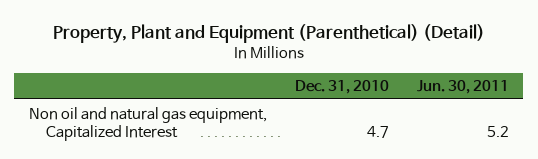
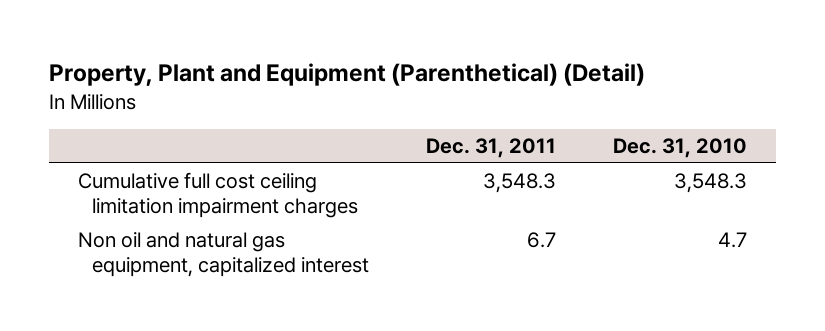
[417,80,510,95] Jun. 30, 2011 -> none
none -> [426,138,557,159] Dec. 31, 2011
none -> [77,172,359,219] Cumulative full cost ceiling limitation impairment charges
[28,106,267,141] Non oil and natural gas equipment, Capitalized Interest -> [77,232,370,278] Non oil and natural gas equipment, capitalized interest

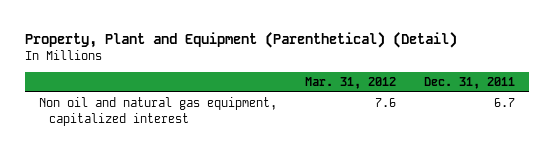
[613,138,748,159] Dec. 31, 2010 -> none
none -> [304,77,396,90] Mar. 31, 2012
[77,172,359,219] Cumulative full cost ceiling limitation impairment charges -> none

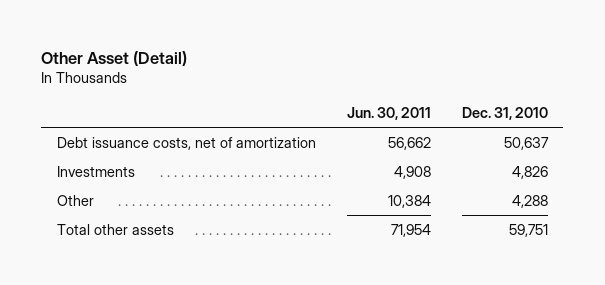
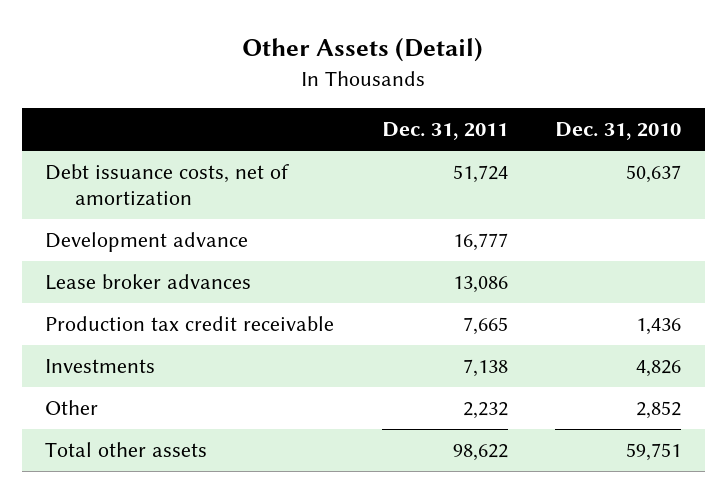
[41,50,188,66] Other Asset (Detail) -> [242,36,484,62] Other Assets (Detail)
[346,106,431,120] Jun. 30, 2011 -> none
none -> [381,121,508,140] Dec. 31, 2011
none -> [45,232,249,253] Development advance
none -> [45,274,252,291] Lease broker advances
none -> [45,316,335,332] Production tax credit receivable
[511,194,548,208] 4,288 -> [636,401,682,420] 2,852

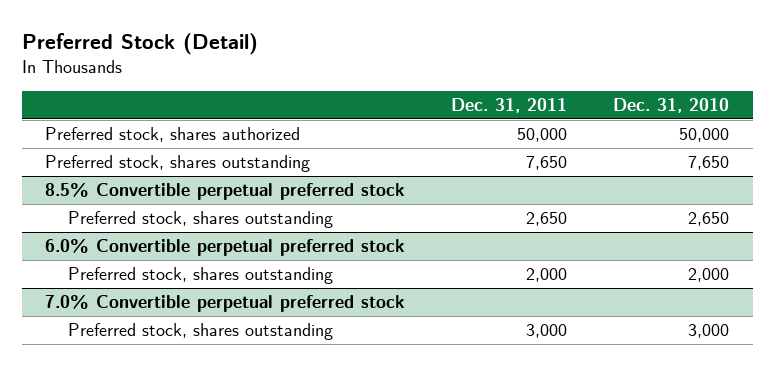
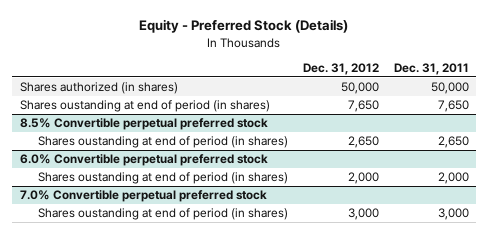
[21,33,258,56] Preferred Stock (Detail) -> [139,19,349,34] Equity - Preferred Stock (Details)
[613,98,730,114] Dec. 31, 2010 -> none
none -> [302,62,379,75] Dec. 31, 2012
[44,127,300,143] Preferred stock, shares authorized -> [19,82,178,95] Shares authorized (in shares)
[44,155,310,173] Preferred stock, shares outstanding -> [19,100,270,113] Shares oustanding at end of period (in shares)
[68,211,334,229] Preferred stock, shares outstanding -> [37,136,288,149] Shares oustanding at end of period (in shares)
[68,267,334,285] Preferred stock, shares outstanding -> [37,172,288,185] Shares oustanding at end of period (in shares)
[68,323,334,341] Preferred stock, shares outstanding -> [37,208,288,221] Shares oustanding at end of period (in shares)

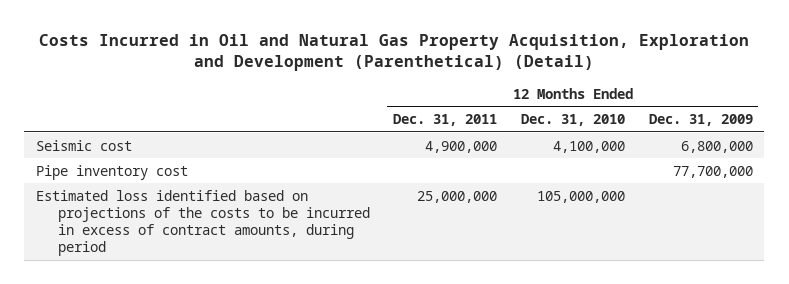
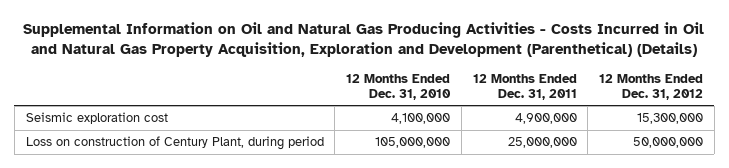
[39,33,750,72] Costs Incurred in Oil and Natural Gas Property Acquisition, Exploration and Development (Parenthetical) (Detail) -> [23,22,705,57] Supplemental Information on Oil and Natural Gas Producing Activities - Costs Incurred in Oil and Natural Gas Property Acquisition, Exploration and Development (Parenthetical) (Details)
[648,113,753,126] Dec. 31, 2009 -> none
none -> [599,73,704,100] 12 Months Ended Dec. 31, 2012
[36,164,189,180] Pipe inventory cost -> none
[36,139,133,151] Seismic cost -> [25,112,168,125] Seismic exploration cost
[36,189,370,257] Estimated loss identified based on projections of the costs to be incurred in excess of contract amounts, during period -> [25,136,324,151] Loss on construction of Century Plant, during period

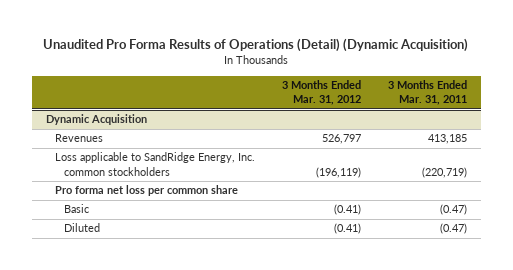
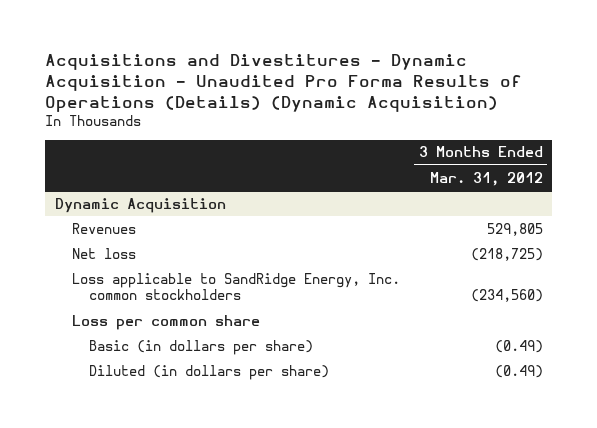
[43,38,469,53] Unaudited Pro Forma Results of Operations (Detail) (Dynamic Acquisition) -> [45,54,523,113] Acquisitions and Divestitures - Dynamic Acquisition - Unaudited Pro Forma Results of Operations (Details) (Dynamic Acquisition)
[388,80,468,106] 3 Months Ended Mar. 31, 2011 -> none
[321,134,361,145] 526,797 -> [486,222,543,236] 529,805
none -> [72,247,137,259] Net loss
[315,166,361,178] (196,119) -> [470,289,543,303] (234,560)
[54,185,238,197] Pro forma net loss per common share -> [72,314,261,330] Loss per common share
[63,204,89,214] Basic -> [89,339,314,355] Basic (in dollars per share)
[333,204,361,216] (0.41) -> [494,339,543,353] (0.49)
[63,223,100,233] Diluted -> [89,364,330,380] Diluted (in dollars per share)
[333,223,361,235] (0.41) -> [494,364,543,378] (0.49)

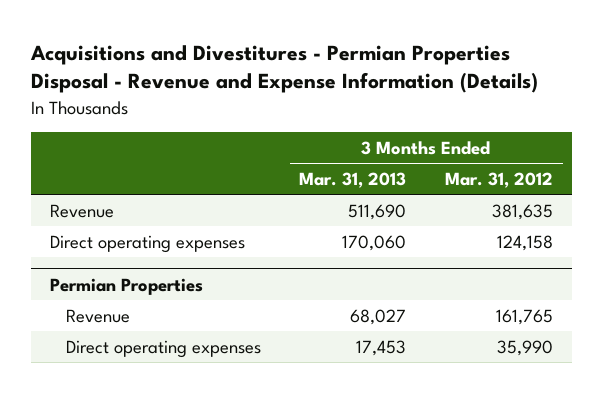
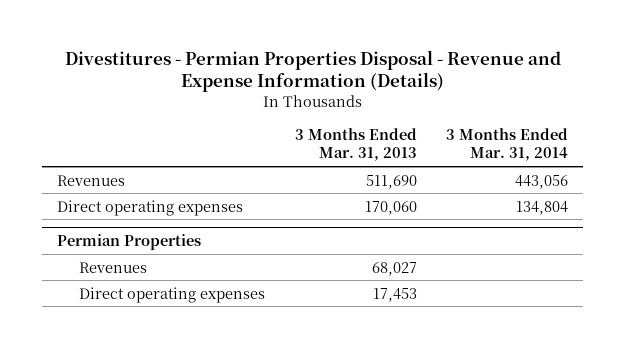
[29,44,538,94] Acquisitions and Divestitures - Permian Properties Disposal - Revenue and Expense Information (Details) -> [64,49,561,93] Divestitures - Permian Properties Disposal - Revenue and Expense Information (Details)
[444,171,553,188] Mar. 31, 2012 -> none
none -> [446,128,569,162] 3 Months Ended Mar. 31, 2014
[50,203,115,218] Revenue -> [56,174,125,186] Revenues
[65,308,130,323] Revenue -> [79,261,148,273] Revenues

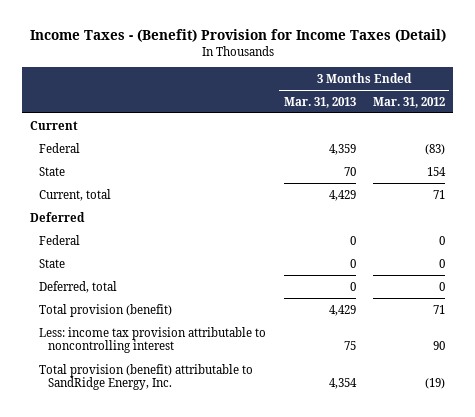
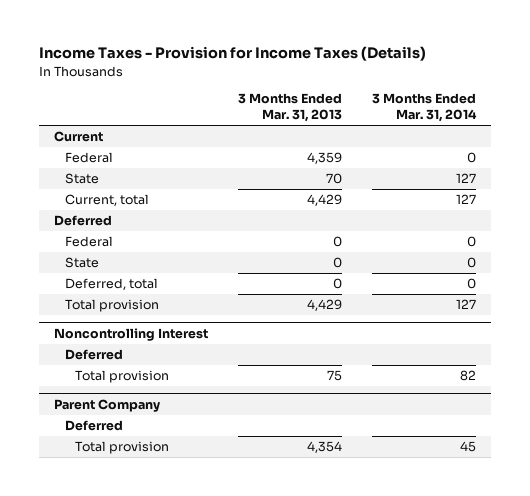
[29,28,446,42] Income Taxes - (Benefit) Provision for Income Taxes (Detail) -> [38,46,426,62] Income Taxes - Provision for Income Taxes (Details)
[372,96,445,108] Mar. 31, 2012 -> none
none -> [371,93,477,123] 3 Months Ended Mar. 31, 2014
[39,326,267,354] Less: income tax provision attributable to noncontrolling interest -> none
[39,303,173,317] Total provision (benefit) -> [64,299,159,313] Total provision
none -> [53,328,208,342] Noncontrolling Interest
none -> [64,349,123,361] Deferred
none -> [75,370,170,384] Total provision
none -> [53,399,160,413] Parent Company
none -> [64,420,123,432] Deferred
[39,363,254,391] Total provision (benefit) attributable to SandRidge Energy, Inc. -> [75,441,170,455] Total provision

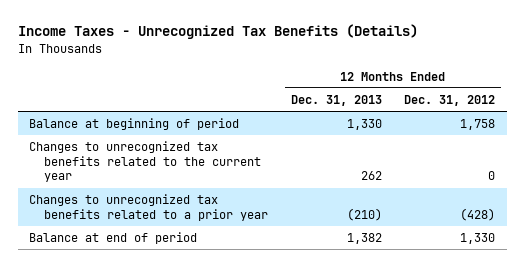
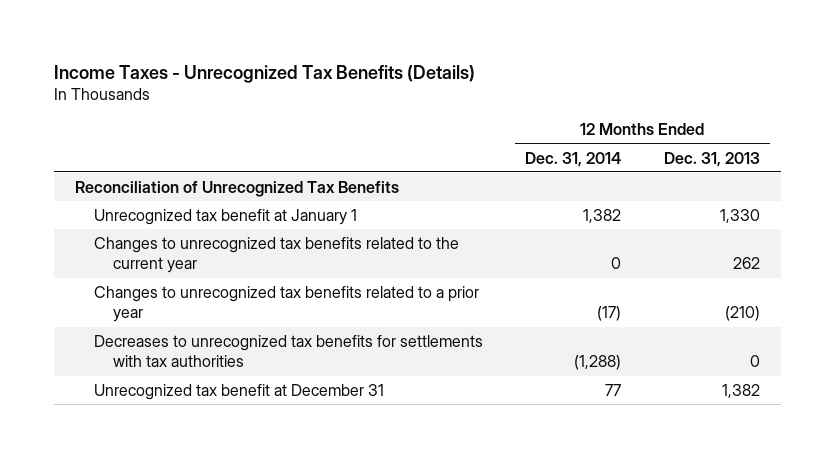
[404,94,496,106] Dec. 31, 2012 -> none
none -> [525,151,622,167] Dec. 31, 2014
none -> [75,180,400,197] Reconciliation of Unrecognized Tax Benefits
[29,118,240,131] Balance at beginning of period -> [93,208,357,225] Unrecognized tax benefit at January 1
none -> [93,334,483,368] Decreases to unrecognized tax benefits for settlements with tax authorities
[29,232,198,245] Balance at end of period -> [93,383,384,400] Unrecognized tax benefit at December 31

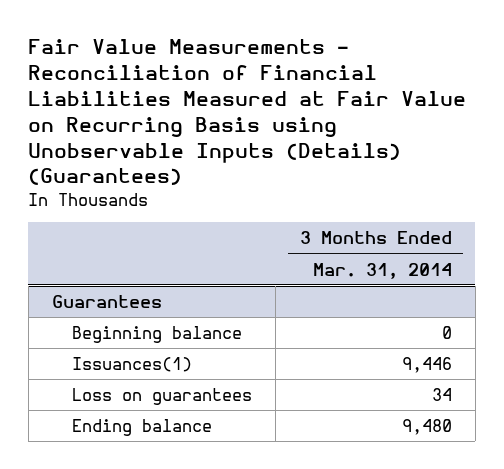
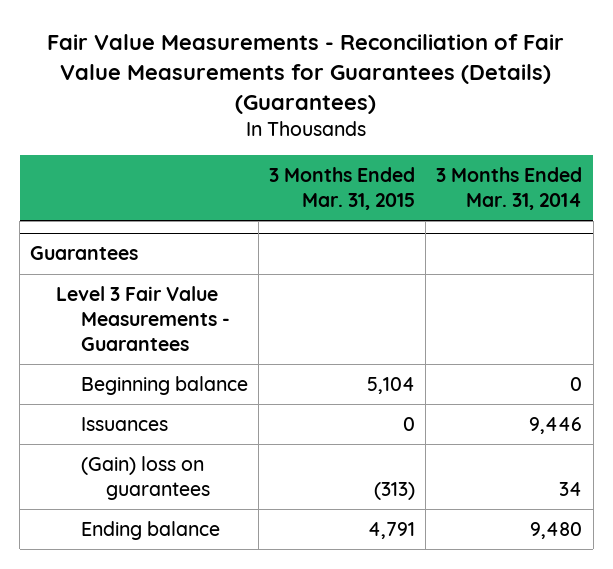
[28,39,467,186] Fair Value Measurements - Reconciliation of Financial Liabilities Measured at Fair Value on Recurring Basis using Unobservable Inputs (Details) (Guarantees) -> [47,33,565,114] Fair Value Measurements - Reconciliation of Fair Value Measurements for Guarantees (Details) (Guarantees)
none -> [269,166,416,210] 3 Months Ended Mar. 31, 2015
none -> [55,285,230,351] Level 3 Fair Value Measurements - Guarantees
[72,356,193,372] Issuances(1) -> [80,416,168,431] Issuances
[72,387,253,405] Loss on guarantees -> [80,455,211,500] (Gain) loss on guarantees

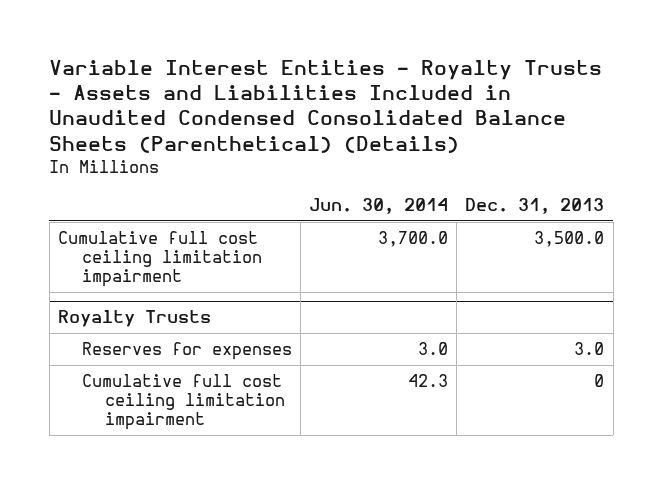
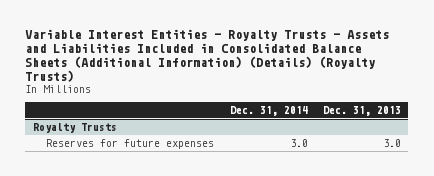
[49,59,603,153] Variable Interest Entities - Royalty Trusts - Assets and Liabilities Included in Unaudited Condensed Consolidated Balance Sheets (Parenthetical) (Details) -> [25,29,390,82] Variable Interest Entities - Royalty Trusts - Assets and Liabilities Included in Consolidated Balance Sheets (Additional Information) (Details) (Royalty Trusts)
[309,198,449,215] Jun. 30, 2014 -> none
none -> [229,106,308,117] Dec. 31, 2014
[58,231,262,287] Cumulative full cost ceiling limitation impairment -> none
[81,374,286,430] Cumulative full cost ceiling limitation impairment -> none
[81,342,292,361] Reserves for expenses -> [46,139,215,150] Reserves for future expenses

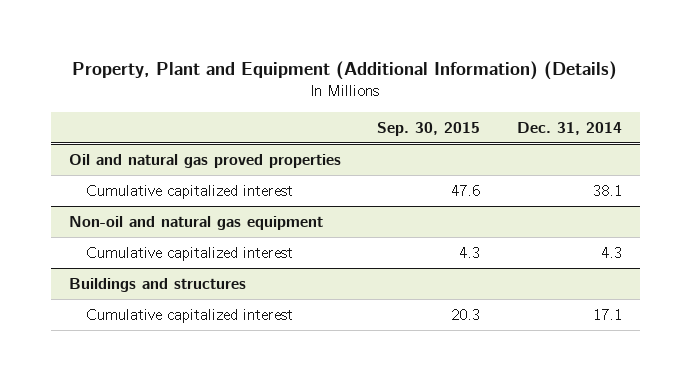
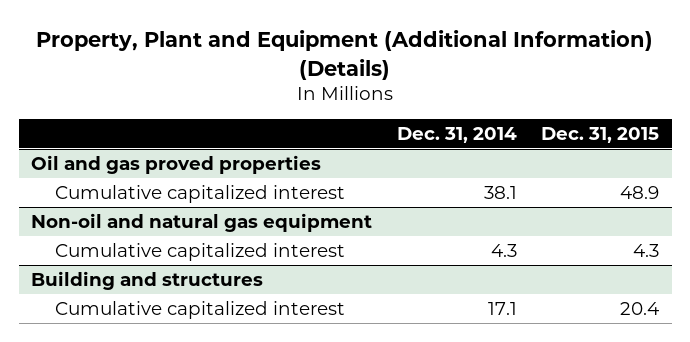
[377,121,481,136] Sep. 30, 2015 -> none
none -> [541,126,660,143] Dec. 31, 2015
[68,153,341,168] Oil and natural gas proved properties -> [31,154,322,174] Oil and gas proved properties
[68,277,246,292] Buildings and structures -> [31,270,264,290] Building and structures

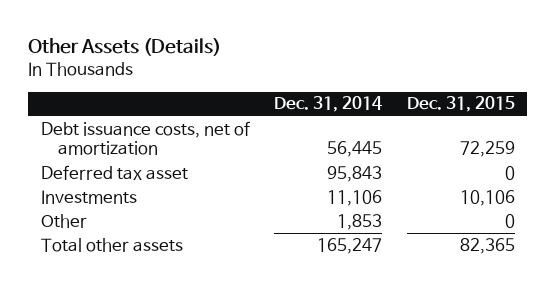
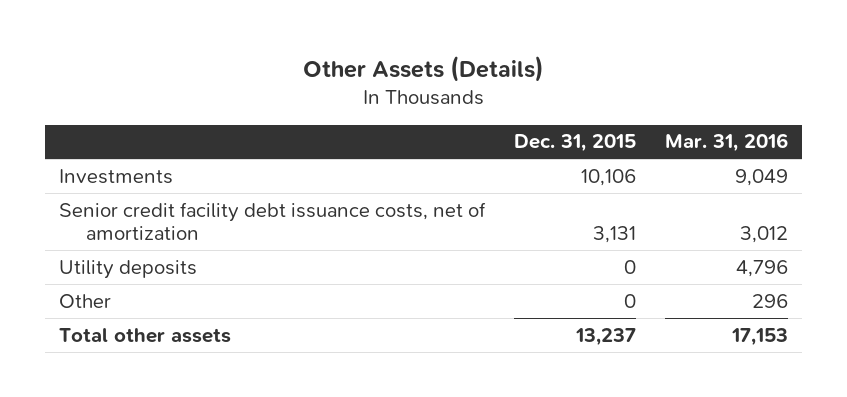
[274,96,383,113] Dec. 31, 2014 -> none
none -> [664,133,788,153] Mar. 31, 2016
[40,120,250,156] Debt issuance costs, net of amortization -> none
[40,164,188,180] Deferred tax asset -> none
none -> [59,201,487,241] Senior credit facility debt issuance costs, net of amortization
none -> [59,259,198,279] Utility deposits
[460,237,516,254] 82,365 -> [575,327,637,346] 13,237

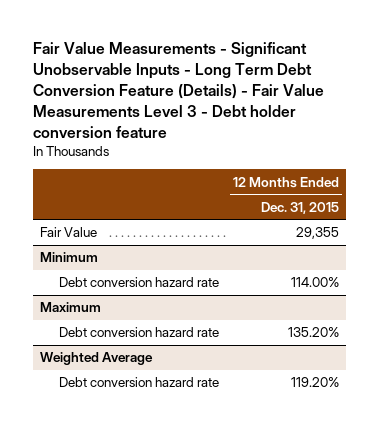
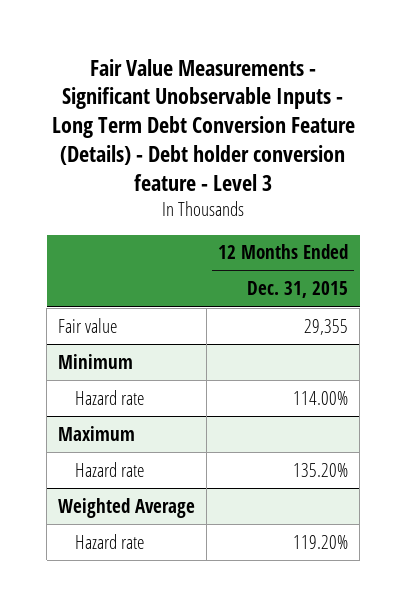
[33,42,325,138] Fair Value Measurements - Significant Unobservable Inputs - Long Term Debt Conversion Feature (Details) - Fair Value Measurements Level 3 - Debt holder conversion feature -> [52,58,356,192] Fair Value Measurements - Significant Unobservable Inputs - Long Term Debt Conversion Feature (Details) - Debt holder conversion feature - Level 3
[40,227,98,238] Fair Value -> [58,317,118,333] Fair value
[59,277,220,288] Debt conversion hazard rate -> [74,389,144,405] Hazard rate
[59,327,220,338] Debt conversion hazard rate -> [74,461,144,477] Hazard rate
[59,377,220,388] Debt conversion hazard rate -> [74,533,144,549] Hazard rate

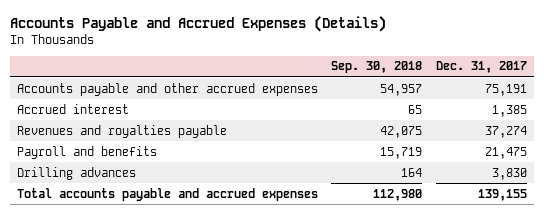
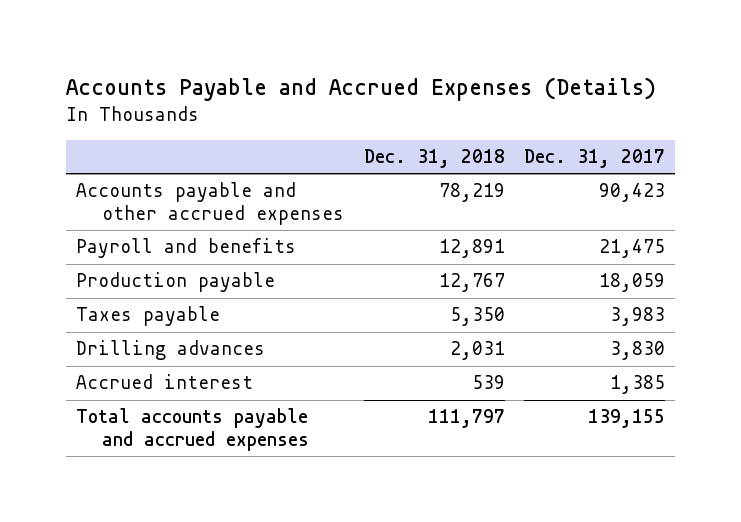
[331,61,423,74] Sep. 30, 2018 -> none
none -> [363,149,505,169] Dec. 31, 2018
[16,124,227,138] Revenues and royalties payable -> none
[485,83,528,96] 75,191 -> [599,183,666,203] 90,423
none -> [75,272,275,293] Production payable
none -> [75,306,220,327] Taxes payable
[16,103,129,114] Accrued interest -> [75,374,253,390] Accrued interest

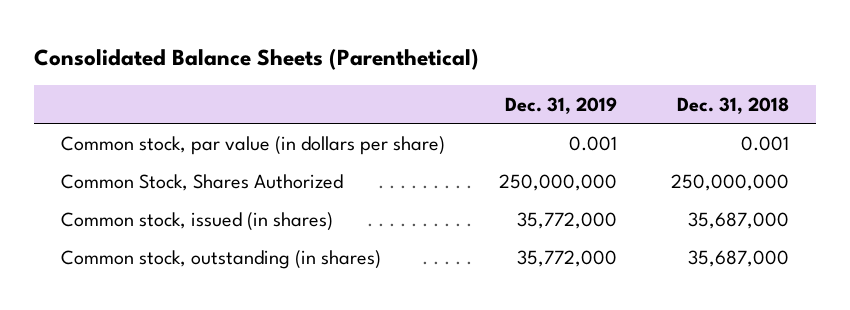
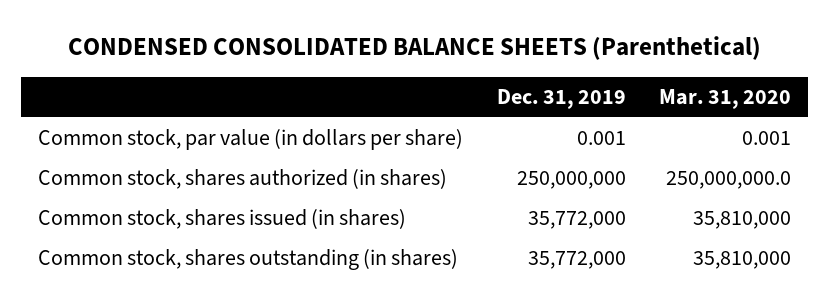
[33,47,479,70] Consolidated Balance Sheets (Parenthetical) -> [67,36,761,61] CONDENSED CONSOLIDATED BALANCE SHEETS (Parenthetical)
[676,96,789,114] Dec. 31, 2018 -> none
none -> [659,89,792,110] Mar. 31, 2020
[60,173,343,191] Common Stock, Shares Authorized -> [38,169,448,190] Common stock, shares authorized (in shares)
[60,211,333,231] Common stock, issued (in shares) -> [38,209,407,230] Common stock, shares issued (in shares)
[60,249,381,269] Common stock, outstanding (in shares) -> [38,249,459,271] Common stock, shares outstanding (in shares)

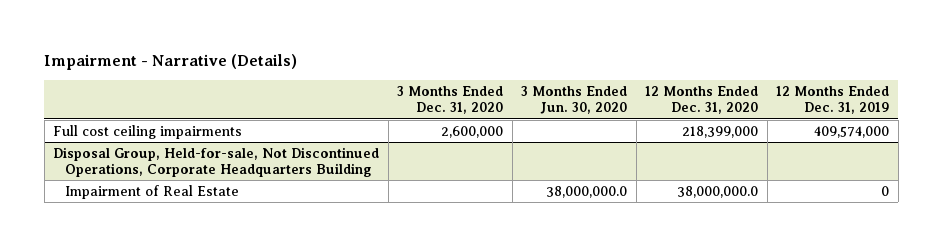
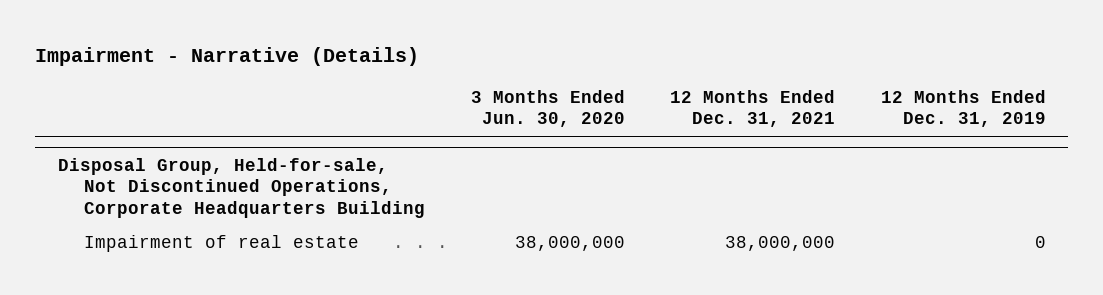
[397,86,504,115] 3 Months Ended Dec. 31, 2020 -> none
[645,86,759,115] 12 Months Ended Dec. 31, 2020 -> none
none -> [670,90,836,128] 12 Months Ended Dec. 31, 2021
[53,124,243,139] Full cost ceiling impairments -> none
[64,184,239,199] Impairment of Real Estate -> [84,235,360,253] Impairment of real estate
[546,185,628,198] 38,000,000.0 -> [514,236,625,252] 38,000,000

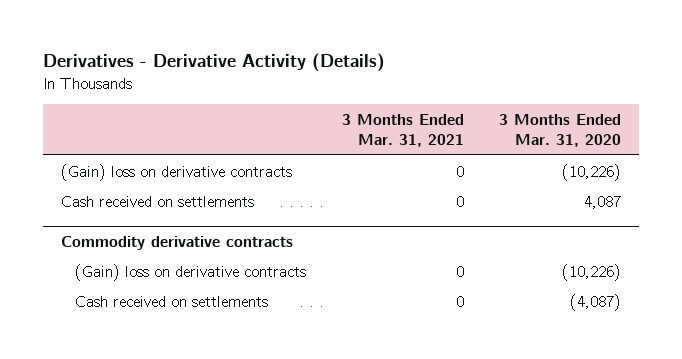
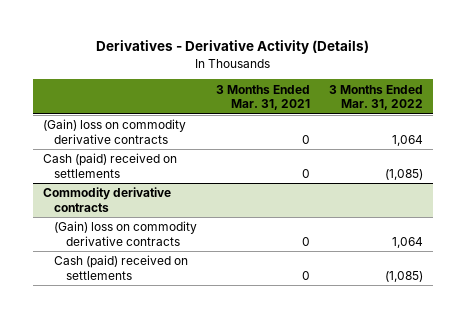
[499,113,622,148] 3 Months Ended Mar. 31, 2020 -> none
none -> [329,84,424,111] 3 Months Ended Mar. 31, 2022
[60,163,292,181] (Gain) loss on derivative contracts -> [42,119,186,144] (Gain) loss on commodity derivative contracts
[60,195,254,207] Cash received on settlements -> [42,153,177,178] Cash (paid) received on settlements
[75,263,307,281] (Gain) loss on derivative contracts -> [54,221,198,246] (Gain) loss on commodity derivative contracts
[75,295,269,307] Cash received on settlements -> [54,255,189,280] Cash (paid) received on settlements

